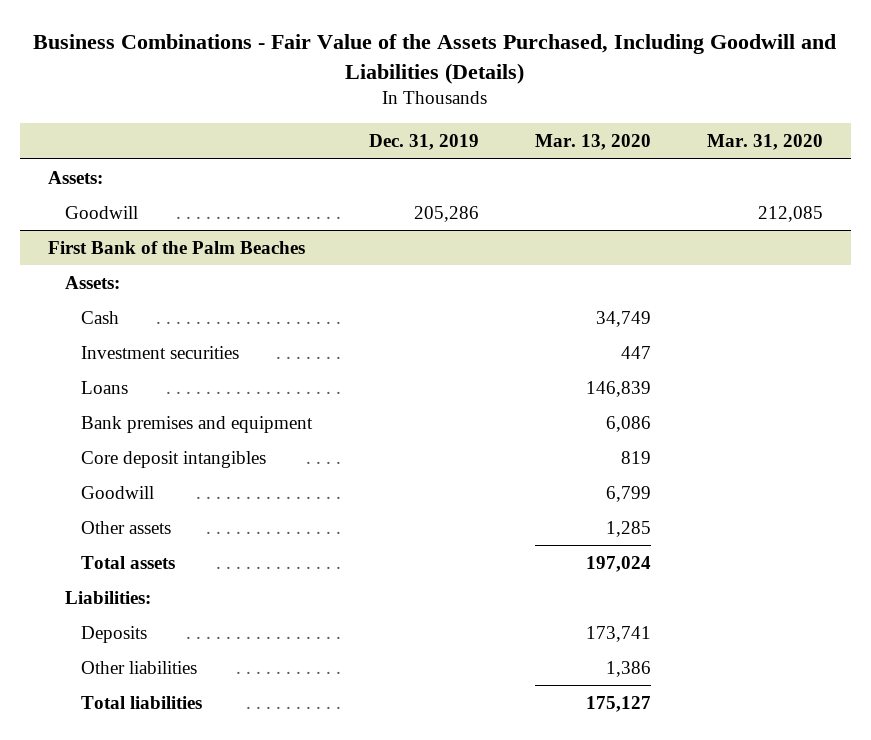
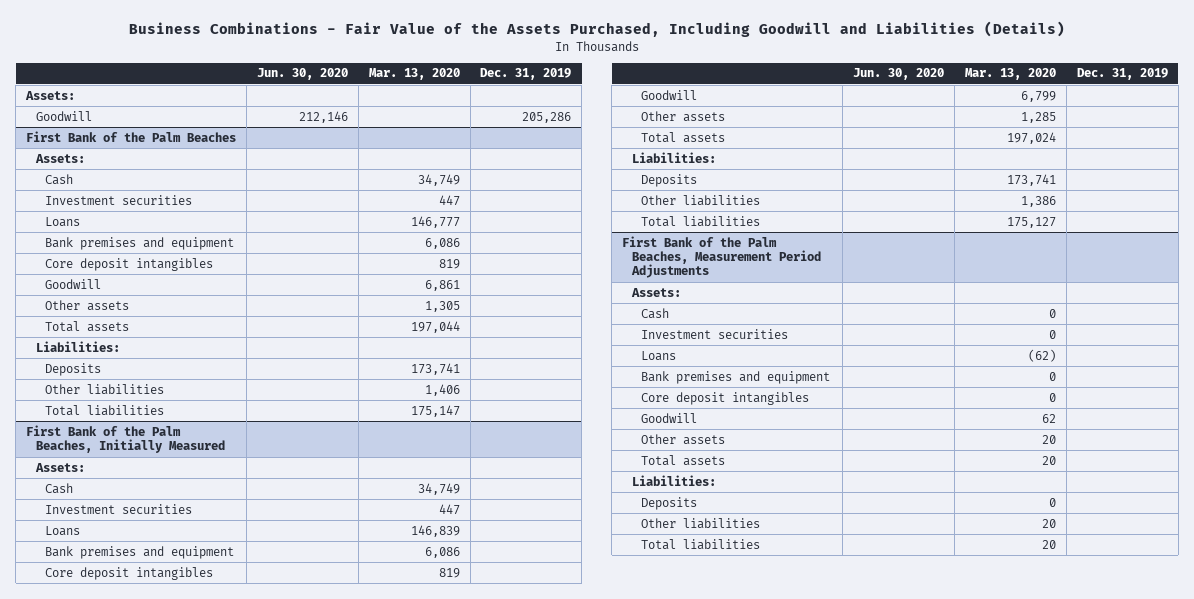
[706,134,823,151] Mar. 31, 2020 -> none
none -> [256,68,348,81] Jun. 30, 2020
none -> [45,216,81,227] Loans
none -> [45,236,235,250] Bank premises and equipment
none -> [45,257,214,271] Core deposit intangibles
none -> [45,278,102,289] Goodwill
none -> [45,299,130,311] Other assets
none -> [45,320,130,332] Total assets
none -> [35,340,120,352] Liabilities:
none -> [45,362,102,376] Deposits
none -> [45,383,165,395] Other liabilities
none -> [45,404,165,416] Total liabilities
none -> [26,424,225,454] First Bank of the Palm Beaches, Initially Measured
none -> [34,462,85,472] Assets:
none -> [45,482,74,494] Cash
none -> [45,503,193,514] Investment securities
none -> [622,235,821,279] First Bank of the Palm Beaches, Measurement Period Adjustments
none -> [630,287,681,297] Assets:
none -> [641,307,670,319] Cash
none -> [641,328,789,339] Investment securities
none -> [641,350,677,361] Loans
none -> [641,370,831,384] Bank premises and equipment
none -> [641,391,810,405] Core deposit intangibles
none -> [641,412,698,423] Goodwill
none -> [641,433,726,445] Other assets
none -> [641,454,726,466] Total assets
none -> [631,474,716,486] Liabilities:
none -> [641,496,698,510] Deposits
none -> [641,517,761,529] Other liabilities
none -> [641,538,761,550] Total liabilities

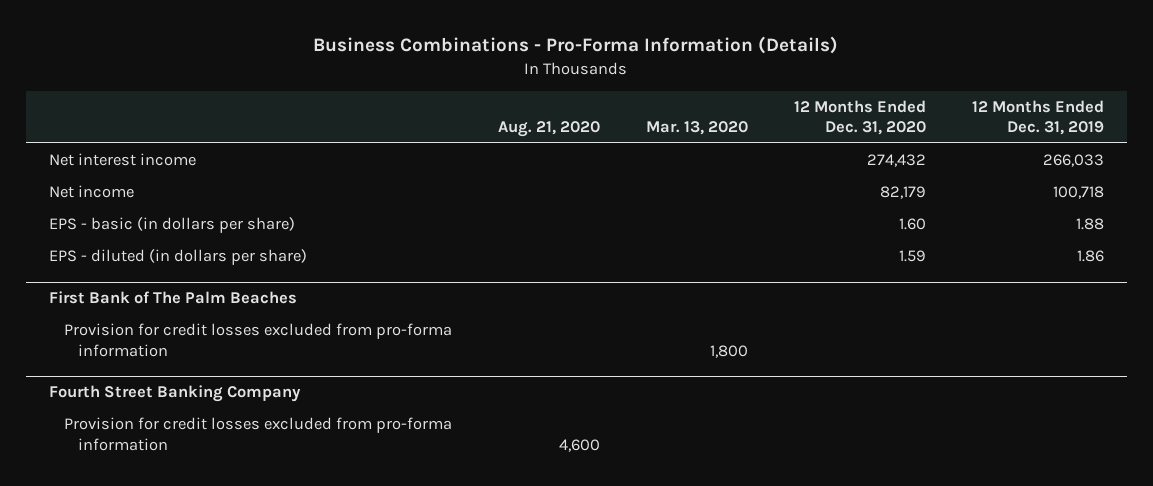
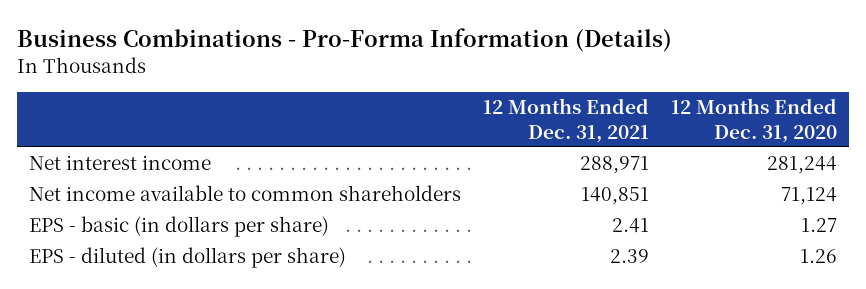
[497,121,600,138] Aug. 21, 2020 -> none
[645,121,748,136] Mar. 13, 2020 -> none
[972,99,1105,136] 12 Months Ended Dec. 31, 2019 -> none
none -> [482,98,649,143] 12 Months Ended Dec. 31, 2021
[48,291,297,305] First Bank of The Palm Beaches -> none
[63,322,452,357] Provision for credit losses excluded from pro-forma information -> none
[48,385,301,403] Fourth Street Banking Company -> none
[63,416,452,451] Provision for credit losses excluded from pro-forma information -> none
[866,153,926,167] 274,432 -> [767,156,838,175] 281,244
[48,184,134,198] Net income -> [28,185,461,202] Net income available to common shareholders
[879,185,926,199] 82,179 -> [781,187,838,206] 71,124
[898,217,926,230] 1.60 -> [801,218,838,233] 1.27
[898,249,926,262] 1.59 -> [800,249,838,264] 1.26

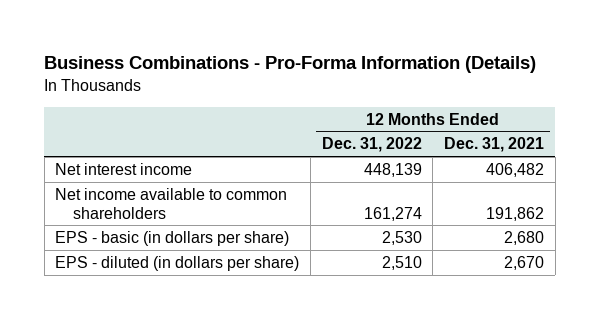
[671,98,838,143] 12 Months Ended Dec. 31, 2020 -> none
none -> [321,137,422,153] Dec. 31, 2022
[579,156,649,175] 288,971 -> [485,162,544,177] 406,482
[580,187,649,206] 140,851 -> [485,206,544,221] 191,862
[611,218,649,234] 2.41 -> [503,230,544,245] 2,680
[609,249,649,264] 2.39 -> [503,255,544,270] 2,670

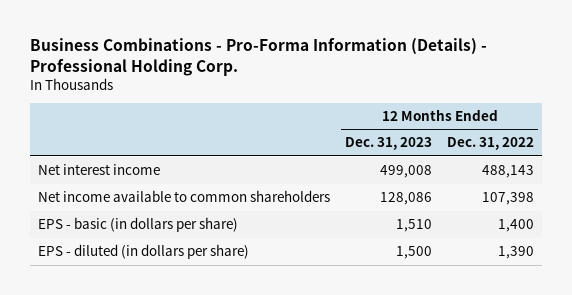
[44,56,537,74] Business Combinations - Pro-Forma Information (Details) -> [30,38,488,76] Business Combinations - Pro-Forma Information (Details) - Professional Holding Corp.
[443,137,544,153] Dec. 31, 2021 -> none
none -> [345,137,433,151] Dec. 31, 2023
[363,162,422,177] 448,139 -> [482,165,535,179] 488,143
[363,206,422,221] 161,274 -> [482,192,535,206] 107,398
[381,230,422,245] 2,530 -> [498,219,535,233] 1,400
[381,255,422,270] 2,510 -> [498,246,535,260] 1,390

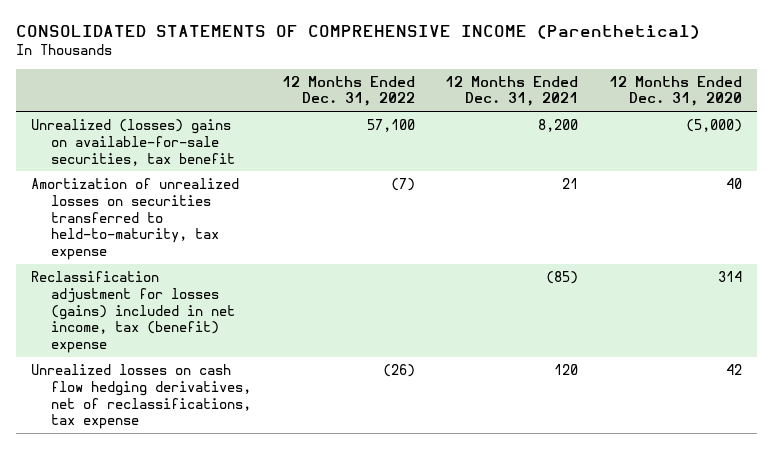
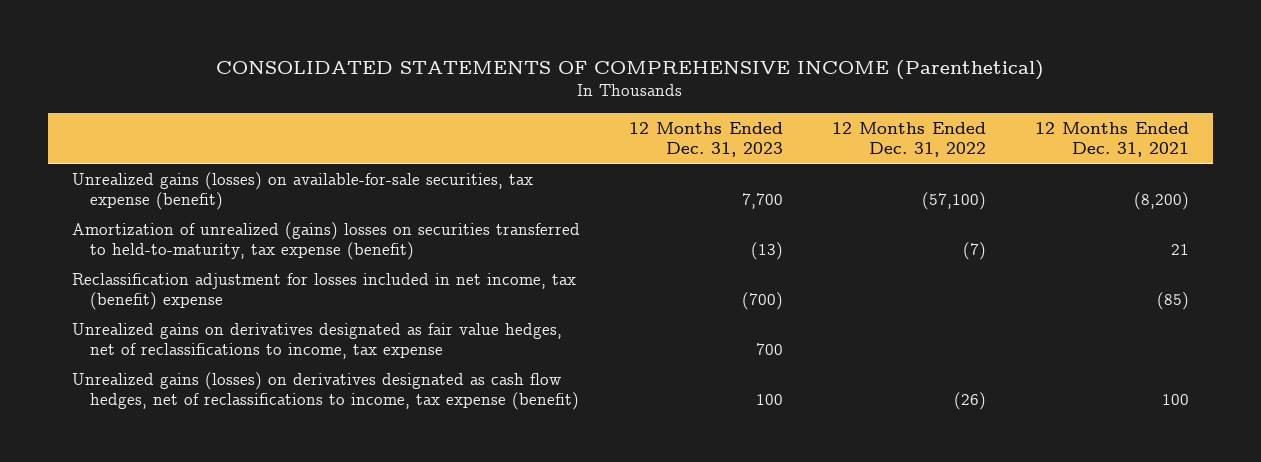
[608,75,742,107] 12 Months Ended Dec. 31, 2020 -> none
none -> [629,122,784,157] 12 Months Ended Dec. 31, 2023
[30,119,236,166] Unrealized (losses) gains on available-for-sale securities, tax benefit -> [72,172,534,210] Unrealized gains (losses) on available-for-sale securities, tax expense (benefit)
[366,119,415,133] 57,100 -> [921,191,986,210] (57,100)
[538,119,579,133] 8,200 -> [1133,191,1189,210] (8,200)
[30,178,239,261] Amortization of unrealized losses on securities transferred to held-to-maturity, tax expense -> [72,222,581,260] Amortization of unrealized (gains) losses on securities transferred to held-to-maturity, tax expense (benefit)
[30,271,236,354] Reclassification adjustment for losses (gains) included in net income, tax (benefit) expense -> [72,273,577,310] Reclassification adjustment for losses included in net income, tax (benefit) expense
none -> [72,323,563,359] Unrealized gains on derivatives designated as fair value hedges, net of reclassifications to income, tax expense
[30,364,252,430] Unrealized losses on cash flow hedging derivatives, net of reclassifications, tax expense -> [72,372,579,410] Unrealized gains (losses) on derivatives designated as cash flow hedges, net of reclassifications to income, tax expense (benefit)
[554,364,579,376] 120 -> [1161,393,1189,405] 100

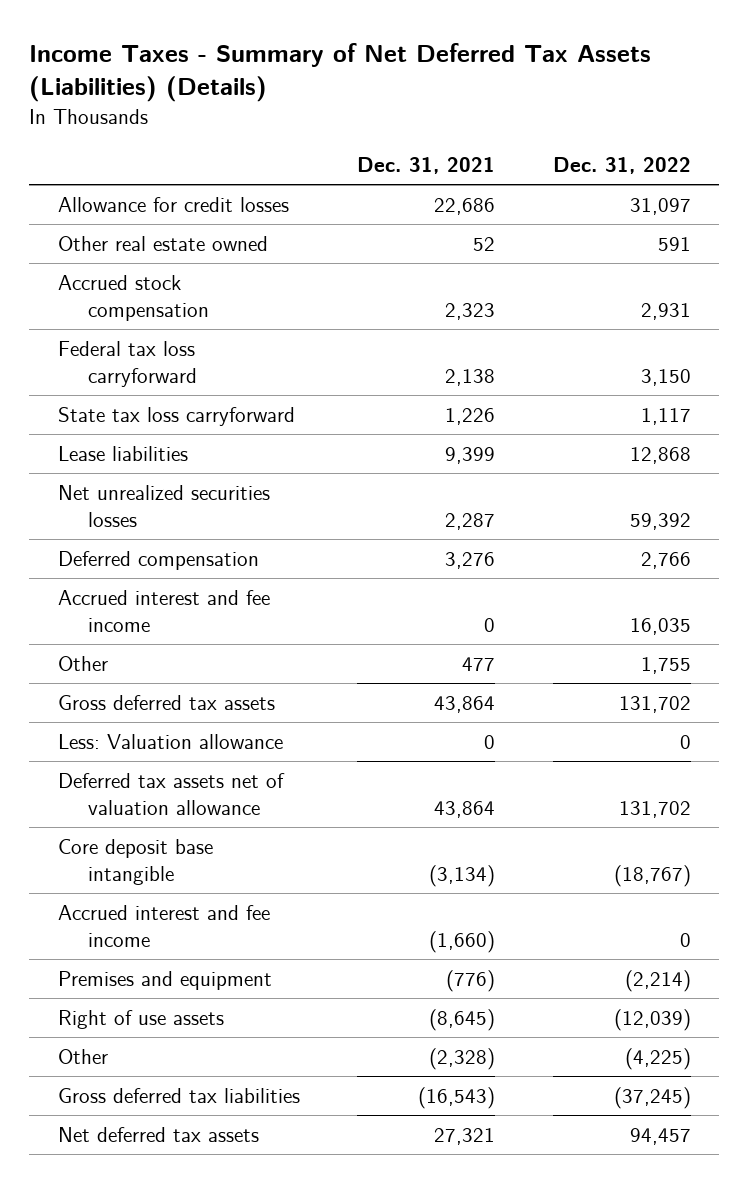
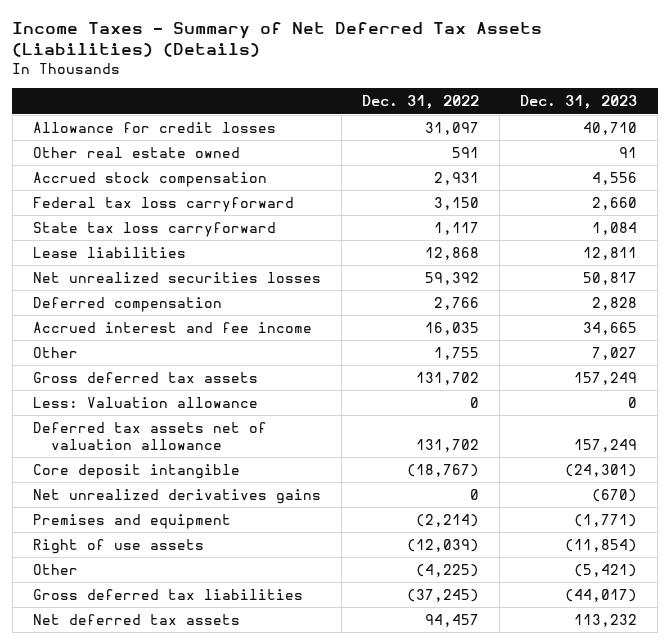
[357,157,496,175] Dec. 31, 2021 -> none
none -> [520,95,638,110] Dec. 31, 2023
[58,905,271,947] Accrued interest and fee income -> none
[58,839,214,885] Core deposit base intangible -> [32,463,240,479] Core deposit intangible
none -> [32,488,321,504] Net unrealized derivatives gains

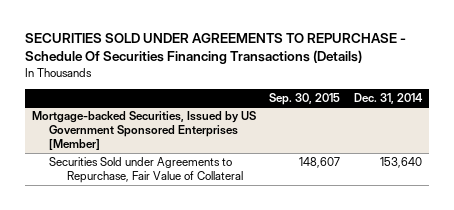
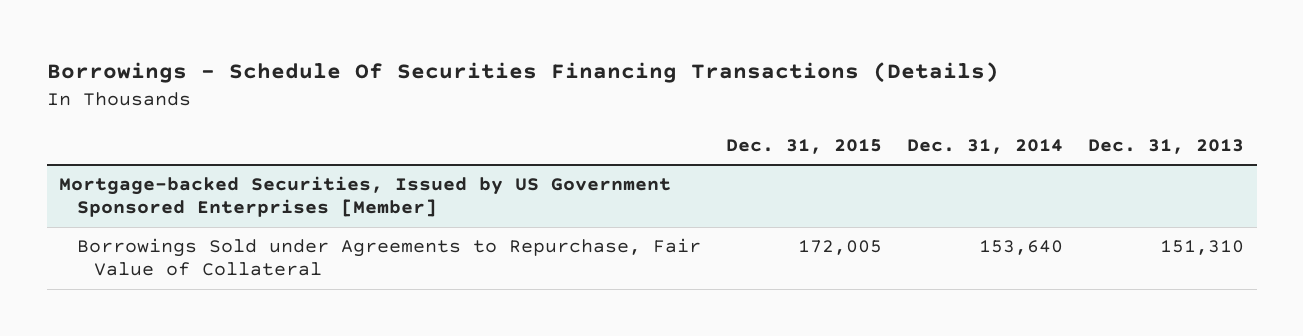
[25,33,407,65] SECURITIES SOLD UNDER AGREEMENTS TO REPURCHASE - Schedule Of Securities Financing Transactions (Details) -> [46,62,999,84] Borrowings - Schedule Of Securities Financing Transactions (Details)
[269,92,341,105] Sep. 30, 2015 -> none
none -> [725,138,882,154] Dec. 31, 2015
none -> [1088,138,1245,154] Dec. 31, 2013
[49,157,243,184] Securities Sold under Agreements to Repurchase, Fair Value of Collateral -> [76,238,701,277] Borrowings Sold under Agreements to Repurchase, Fair Value of Collateral

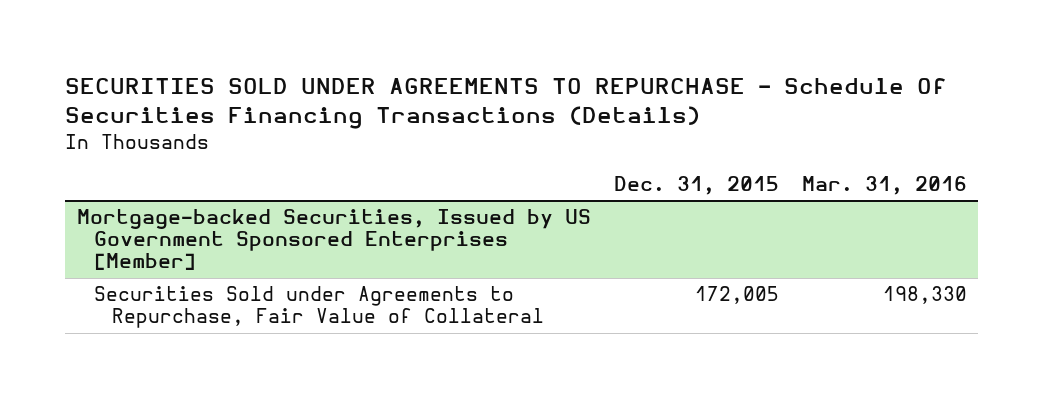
[46,62,999,84] Borrowings - Schedule Of Securities Financing Transactions (Details) -> [65,78,948,130] SECURITIES SOLD UNDER AGREEMENTS TO REPURCHASE - Schedule Of Securities Financing Transactions (Details)
[906,138,1063,154] Dec. 31, 2014 -> none
[1088,138,1245,154] Dec. 31, 2013 -> none
none -> [801,176,967,196] Mar. 31, 2016
[76,238,701,277] Borrowings Sold under Agreements to Repurchase, Fair Value of Collateral -> [94,286,545,329] Securities Sold under Agreements to Repurchase, Fair Value of Collateral

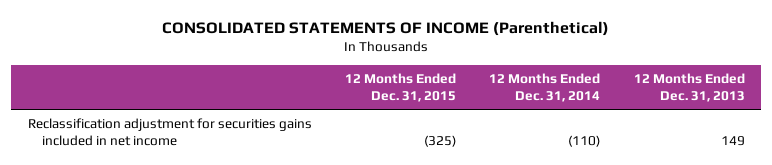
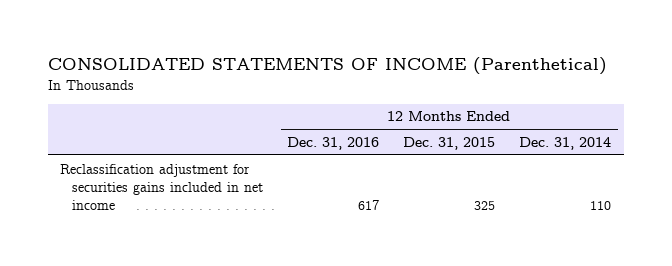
[633,72,745,103] 12 Months Ended Dec. 31, 2013 -> none
none -> [286,136,379,150] Dec. 31, 2016
[424,135,457,148] (325) -> [474,201,496,211] 325
[568,135,601,148] (110) -> [590,201,612,211] 110

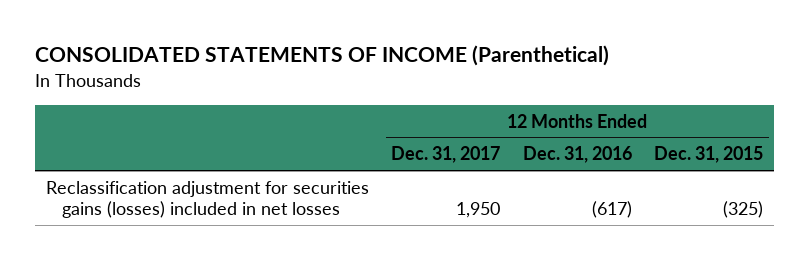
[519,136,612,150] Dec. 31, 2014 -> none
none -> [391,146,501,164] Dec. 31, 2017
[60,163,263,211] Reclassification adjustment for securities gains included in net income -> [45,180,369,219] Reclassification adjustment for securities gains (losses) included in net losses
[357,200,379,211] 617 -> [591,201,632,219] (617)
[474,201,496,211] 325 -> [722,201,763,219] (325)

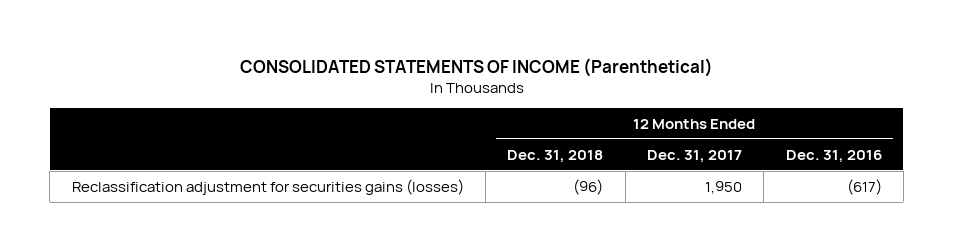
[653,146,763,164] Dec. 31, 2015 -> none
none -> [507,149,604,163] Dec. 31, 2018
[45,180,369,219] Reclassification adjustment for securities gains (losses) included in net losses -> [71,178,464,195] Reclassification adjustment for securities gains (losses)

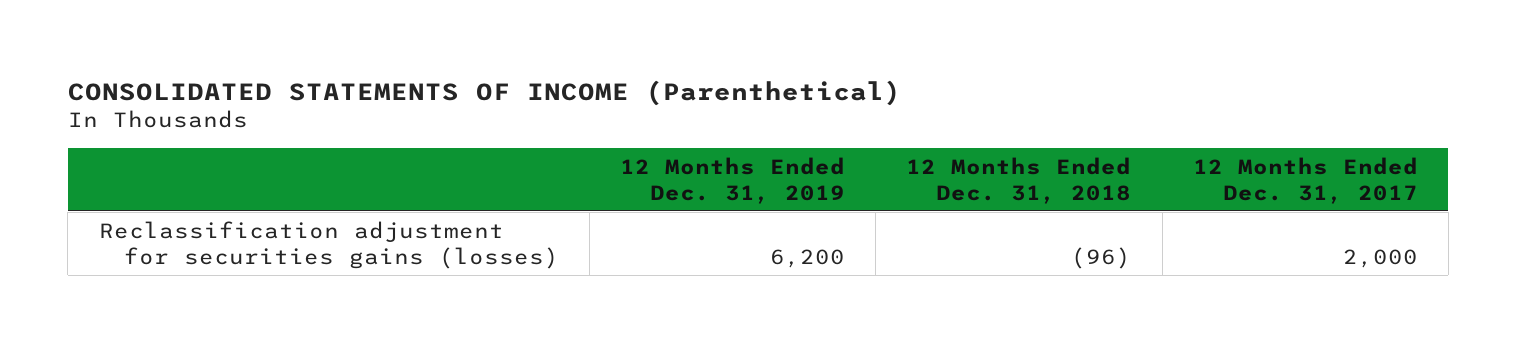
[785,149,882,163] Dec. 31, 2016 -> none
none -> [619,156,845,204] 12 Months Ended Dec. 31, 2019
[704,180,742,194] 1,950 -> [1342,248,1418,268] 2,000

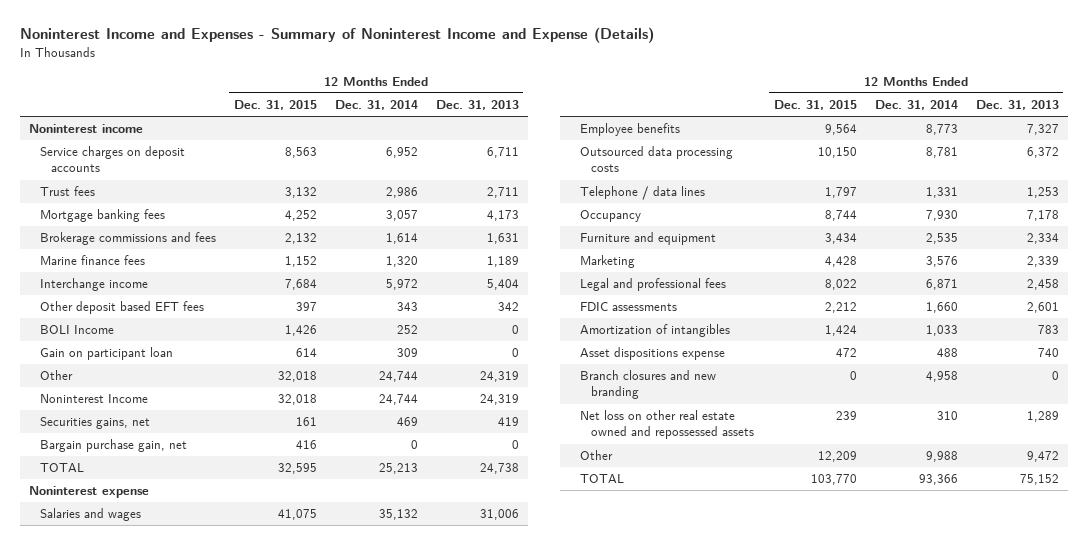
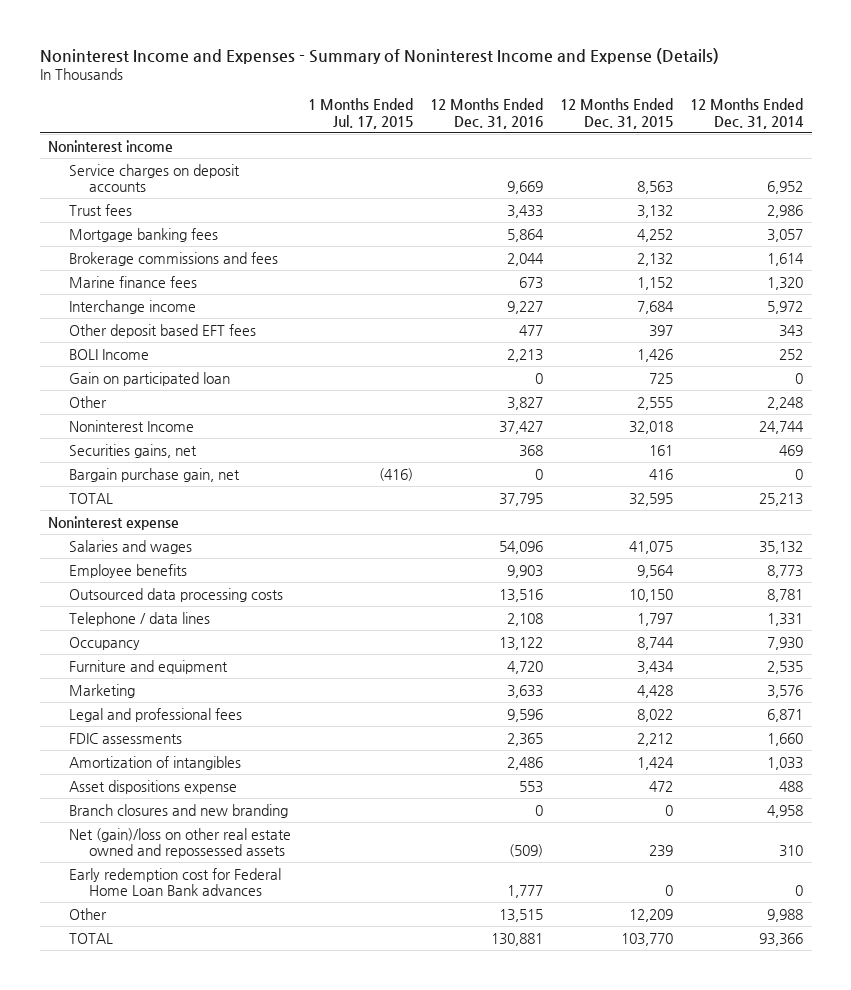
[435,100,519,111] Dec. 31, 2013 -> none
none -> [307,98,413,129] 1 Months Ended Jul. 17, 2015
none -> [429,98,543,129] 12 Months Ended Dec. 31, 2016
[39,347,173,361] Gain on participant loan -> [68,371,230,386] Gain on participated loan
[295,348,317,358] 614 -> [648,372,673,384] 725
[396,348,418,358] 309 -> [795,372,804,384] 0
[277,371,317,383] 32,018 -> [636,396,673,410] 2,555
[378,371,418,383] 24,744 -> [767,396,804,410] 2,248
[579,410,755,440] Net loss on other real estate owned and repossessed assets -> [68,827,291,859] Net (gain)/loss on other real estate owned and repossessed assets
none -> [68,867,281,897] Early redemption cost for Federal Home Loan Bank advances

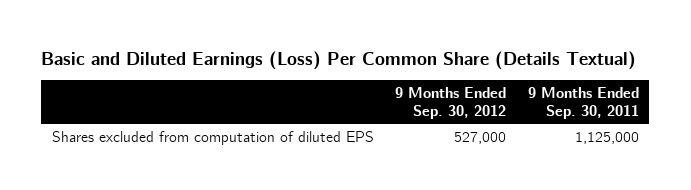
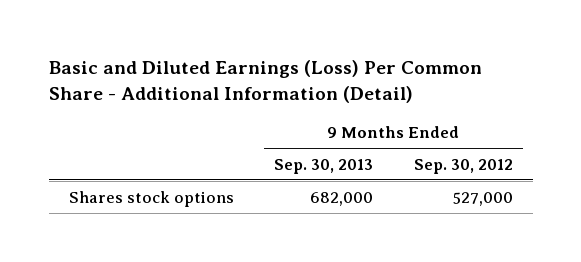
[41,50,637,70] Basic and Diluted Earnings (Loss) Per Common Share (Details Textual) -> [48,60,482,103] Basic and Diluted Earnings (Loss) Per Common Share - Additional Information (Detail)
[527,86,639,119] 9 Months Ended Sep. 30, 2011 -> none
none -> [274,158,374,174] Sep. 30, 2013
[52,130,375,145] Shares excluded from computation of diluted EPS -> [68,190,234,207] Shares stock options

